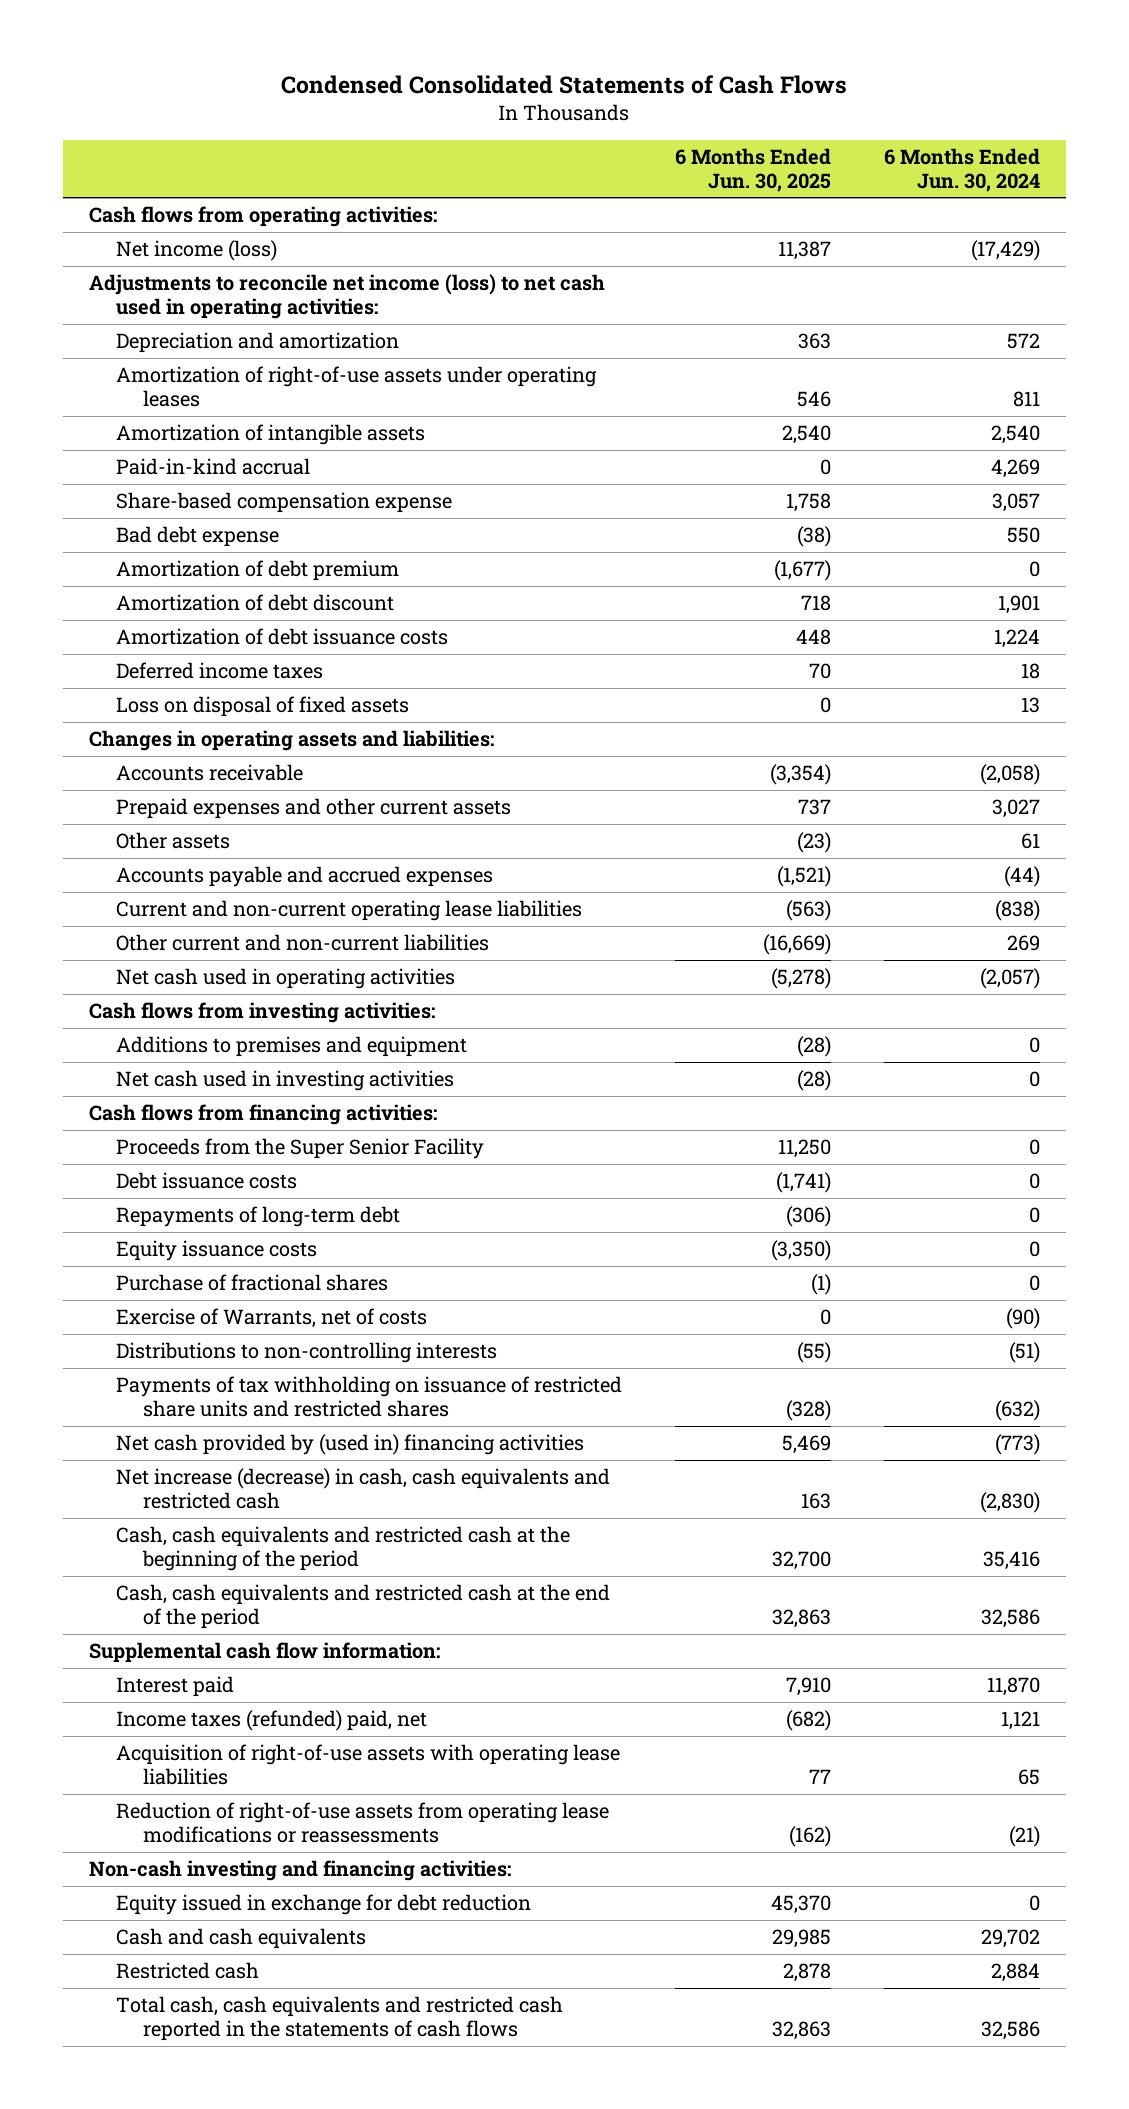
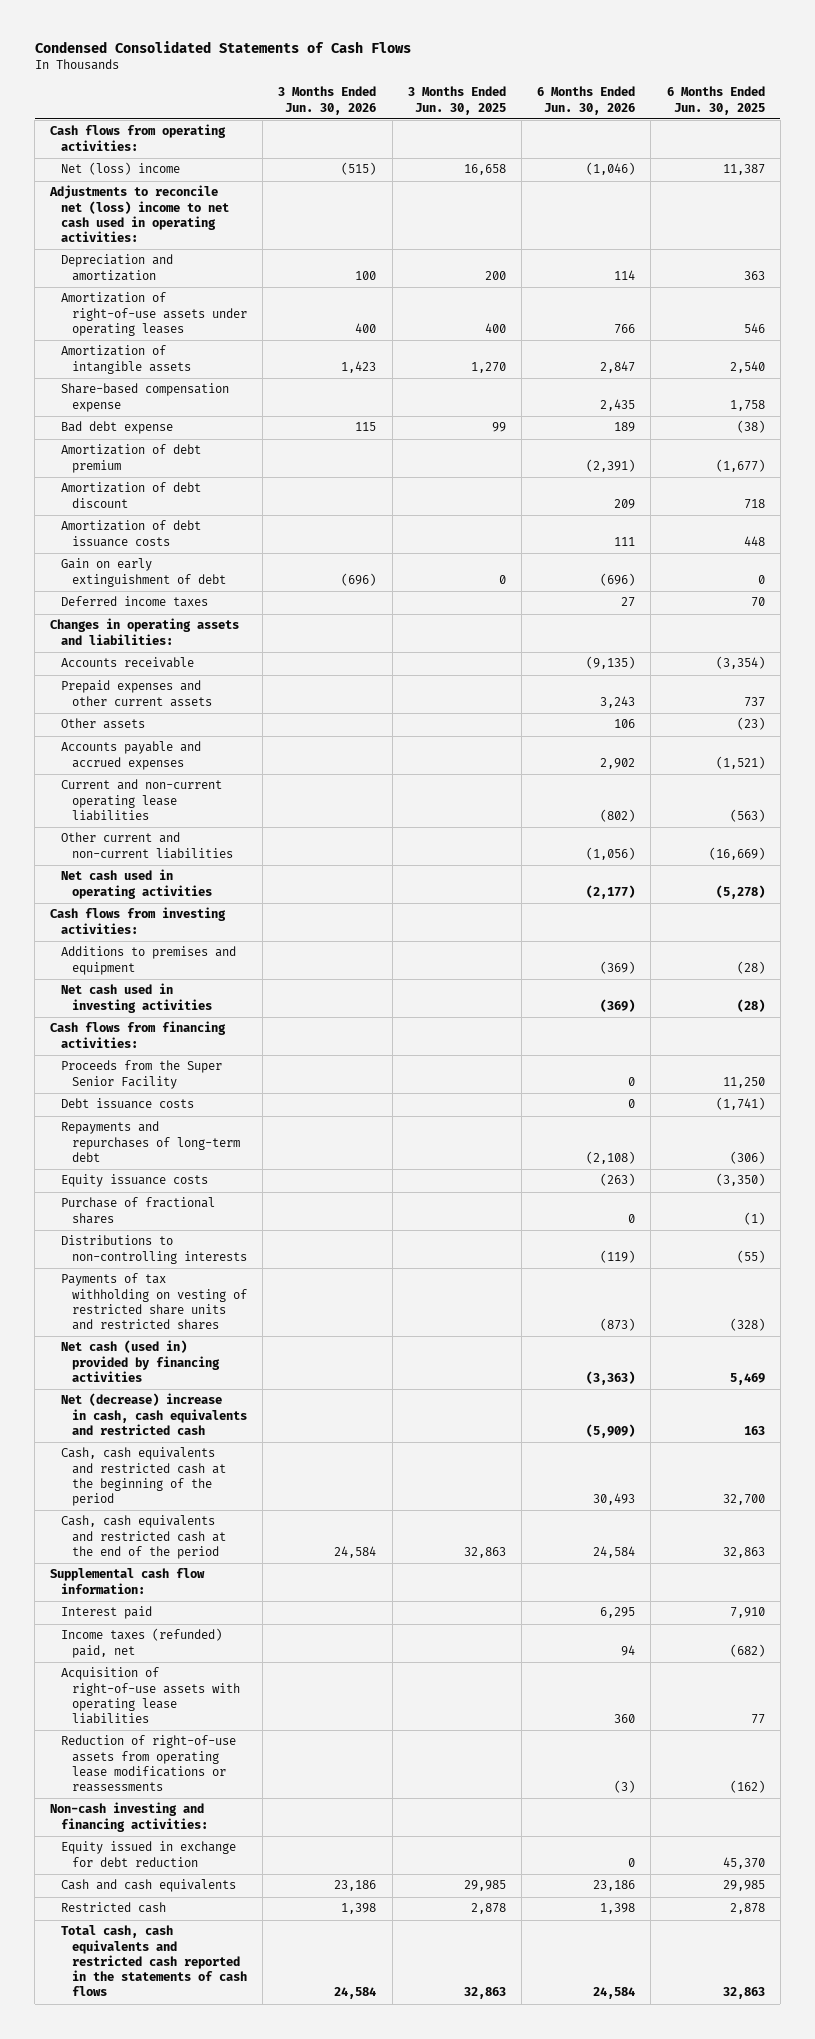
[883,147,1040,192] 6 Months Ended Jun. 30, 2024 -> none
none -> [278,86,377,115] 3 Months Ended Jun. 30, 2026
none -> [407,86,506,115] 3 Months Ended Jun. 30, 2025
none -> [537,86,636,115] 6 Months Ended Jun. 30, 2026
[116,239,278,261] Net income (loss) -> [61,162,181,176] Net (loss) income
[89,273,606,319] Adjustments to reconcile net income (loss) to net cash used in operating activities: -> [49,185,230,243] Adjustments to reconcile net (loss) income to net cash used in operating activities:
[116,457,311,475] Paid-in-kind accrual -> none
none -> [61,558,226,587] Gain on early extinguishment of debt
[116,695,410,717] Loss on disposal of fixed assets -> none
[116,1205,401,1227] Repayments of long-term debt -> [61,1121,240,1162] Repayments and repurchases of long-term debt
[116,1307,428,1328] Exercise of Warrants, net of costs -> none
[116,1375,623,1417] Payments of tax withholding on issuance of restricted share units and restricted shares -> [61,1273,247,1331] Payments of tax withholding on vesting of restricted share units and restricted shares
[116,1433,585,1455] Net cash provided by (used in) financing activities -> [61,1340,220,1382] Net cash (used in) provided by financing activities
[116,1467,611,1509] Net increase (decrease) in cash, cash equivalents and restricted cash -> [61,1393,247,1435] Net (decrease) increase in cash, cash equivalents and restricted cash

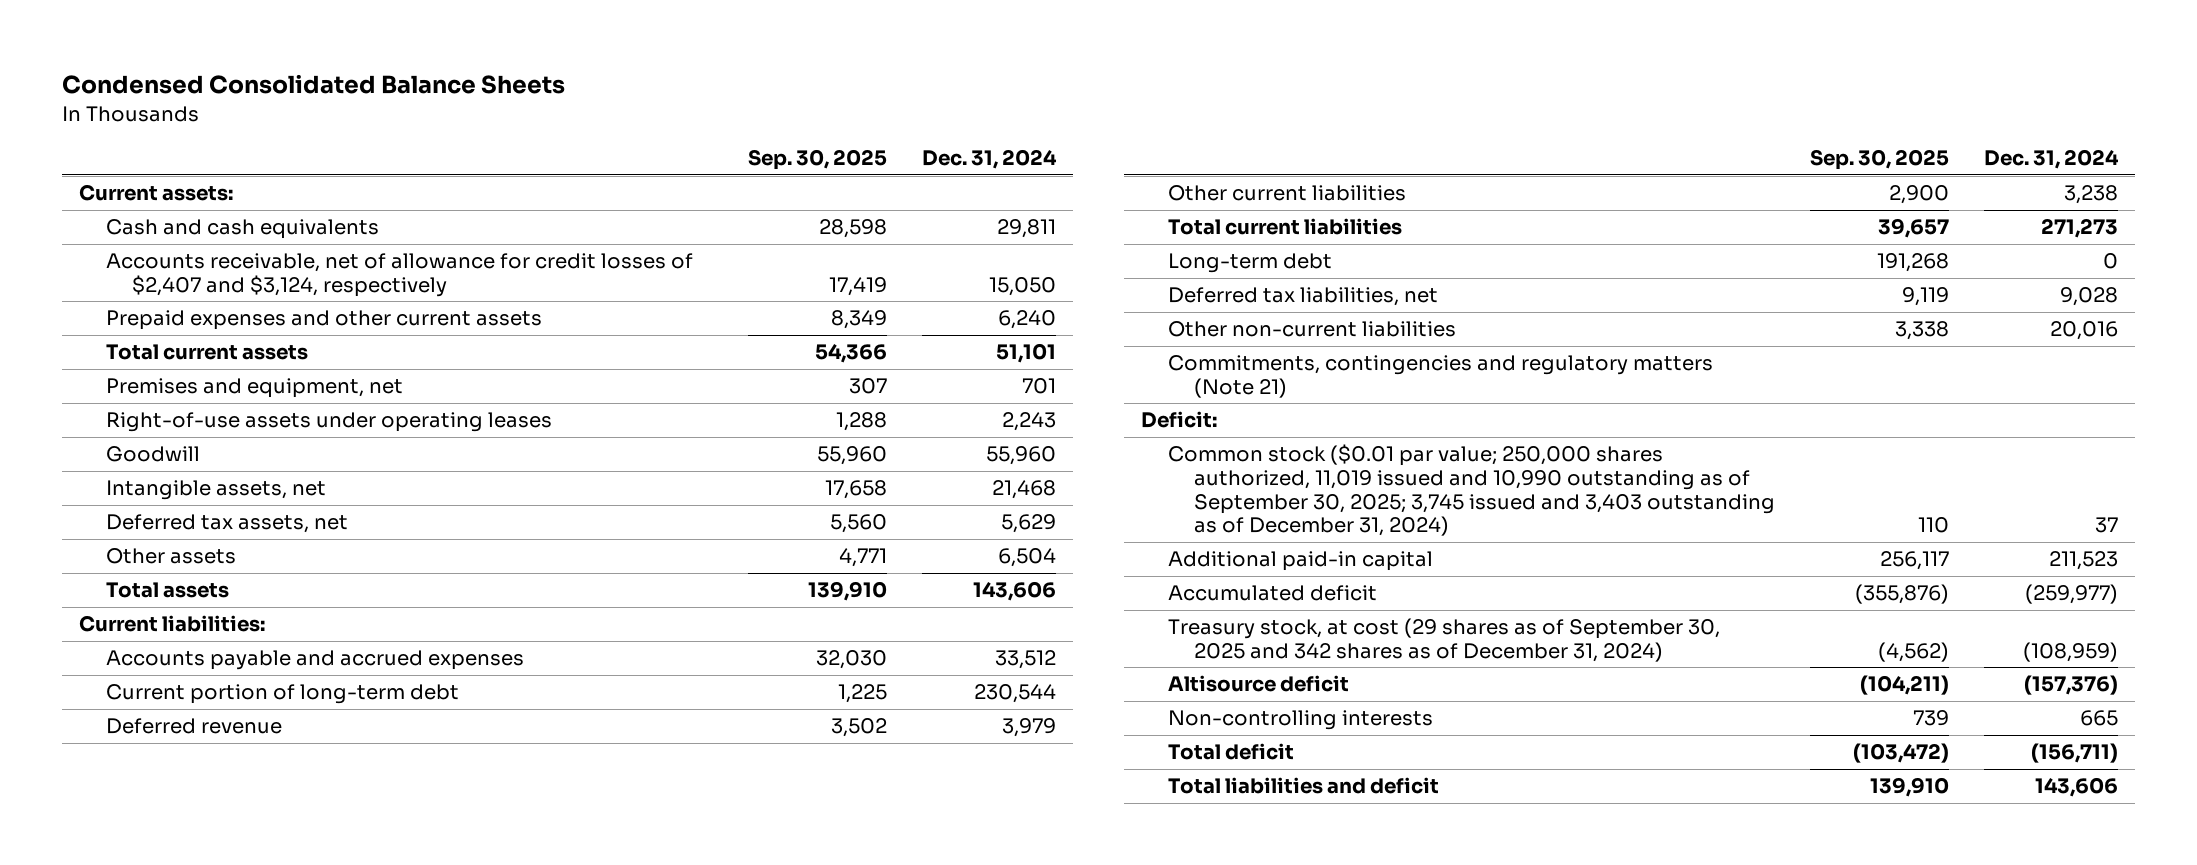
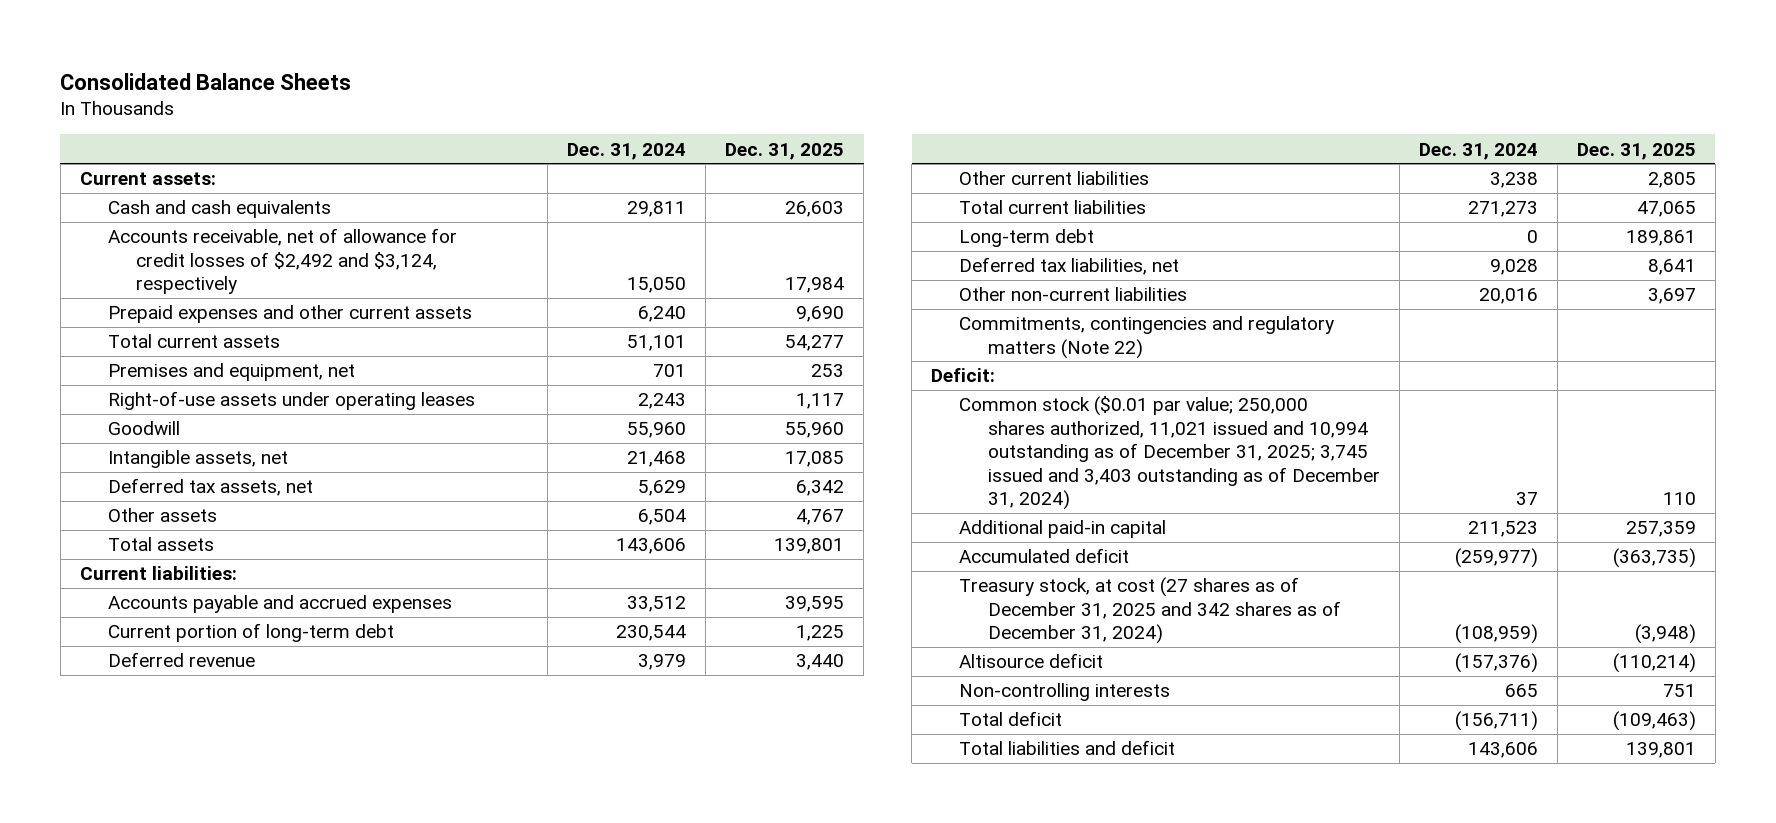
[62,74,566,95] Condensed Consolidated Balance Sheets -> [60,72,352,90] Consolidated Balance Sheets
[747,149,887,171] Sep. 30, 2025 -> none
none -> [725,142,845,160] Dec. 31, 2025
[105,253,693,297] Accounts receivable, net of allowance for credit losses of $2,407 and $3,124, respectively -> [107,228,457,295] Accounts receivable, net of allowance for credit losses of $2,492 and $3,124, respectively
[1167,355,1713,398] Commitments, contingencies and regulatory matters (Note 21) -> [959,316,1335,359] Commitments, contingencies and regulatory matters (Note 22)
[1167,444,1775,537] Common stock ($0.01 par value; 250,000 shares authorized, 11,019 issued and 10,990 outstanding as of September 30, 2025; 3,745 issued and 3,403 outstanding as of December 31, 2024) -> [959,396,1380,510] Common stock ($0.01 par value; 250,000 shares authorized, 11,021 issued and 10,994 outstanding as of December 31, 2025; 3,745 issued and 3,403 outstanding as of December 31, 2024)
[1167,618,1720,662] Treasury stock, at cost (29 shares as of September 30, 2025 and 342 shares as of December 31, 2024) -> [959,577,1341,645] Treasury stock, at cost (27 shares as of December 31, 2025 and 342 shares as of December 31, 2024)

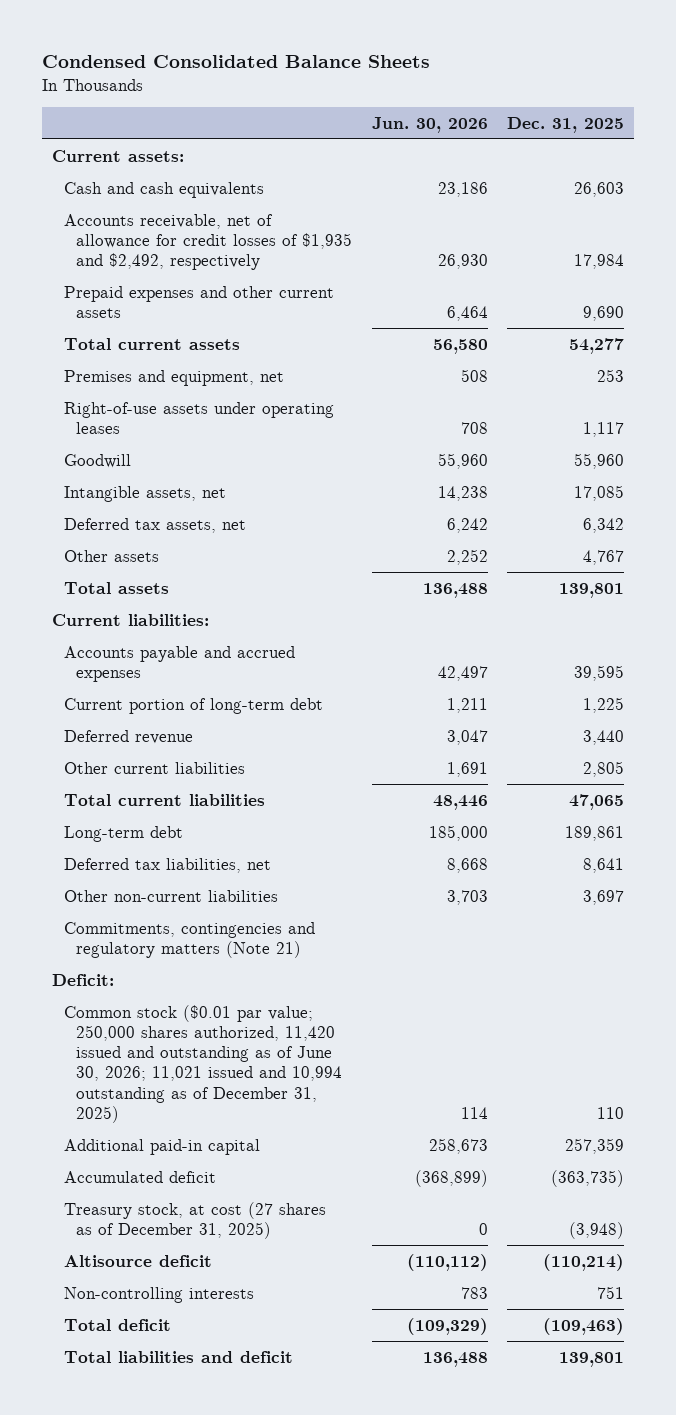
[60,72,352,90] Consolidated Balance Sheets -> [42,55,431,69] Condensed Consolidated Balance Sheets
[567,142,687,160] Dec. 31, 2024 -> none
none -> [371,116,488,133] Jun. 30, 2026
[107,228,457,295] Accounts receivable, net of allowance for credit losses of $2,492 and $3,124, respectively -> [64,213,353,271] Accounts receivable, net of allowance for credit losses of $1,935 and $2,492, respectively
[959,316,1335,359] Commitments, contingencies and regulatory matters (Note 22) -> [64,921,316,958] Commitments, contingencies and regulatory matters (Note 21)
[959,396,1380,510] Common stock ($0.01 par value; 250,000 shares authorized, 11,021 issued and 10,994 outstanding as of December 31, 2025; 3,745 issued and 3,403 outstanding as of December 31, 2024) -> [64,1004,343,1123] Common stock ($0.01 par value; 250,000 shares authorized, 11,420 issued and outstanding as of June 30, 2026; 11,021 issued and 10,994 outstanding as of December 31, 2025)
[959,577,1341,645] Treasury stock, at cost (27 shares as of December 31, 2025 and 342 shares as of December 31, 2024) -> [64,1201,327,1239] Treasury stock, at cost (27 shares as of December 31, 2025)

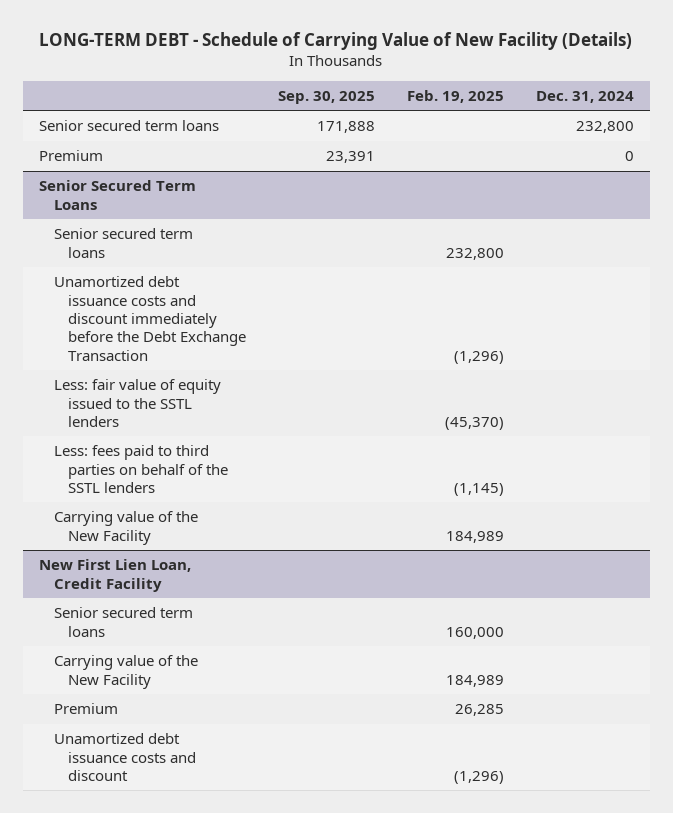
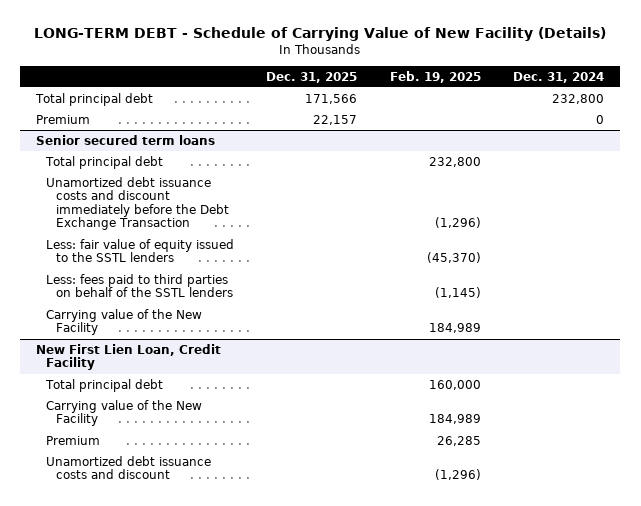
[278,90,376,104] Sep. 30, 2025 -> none
none -> [266,71,358,83] Dec. 31, 2025
[38,120,219,132] Senior secured term loans -> [35,92,154,106] Total principal debt
[38,180,196,210] Senior Secured Term Loans -> [36,134,216,145] Senior secured term loans
[53,228,193,258] Senior secured term loans -> [45,155,164,169] Total principal debt
[53,607,193,637] Senior secured term loans -> [45,378,164,392] Total principal debt

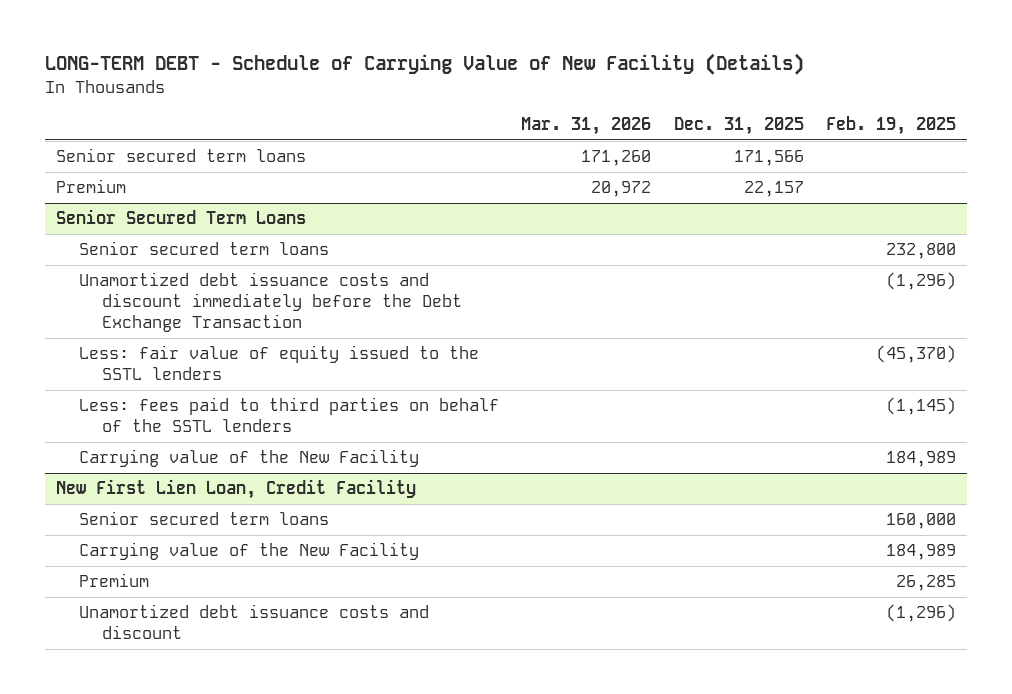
[513,71,605,83] Dec. 31, 2024 -> none
none -> [521,117,652,136] Mar. 31, 2026
[35,92,154,106] Total principal debt -> [55,148,306,163] Senior secured term loans
[36,134,216,145] Senior secured term loans -> [55,209,306,225] Senior Secured Term Loans
[45,155,164,169] Total principal debt -> [78,241,329,256] Senior secured term loans
[45,378,164,392] Total principal debt -> [78,511,329,526] Senior secured term loans

